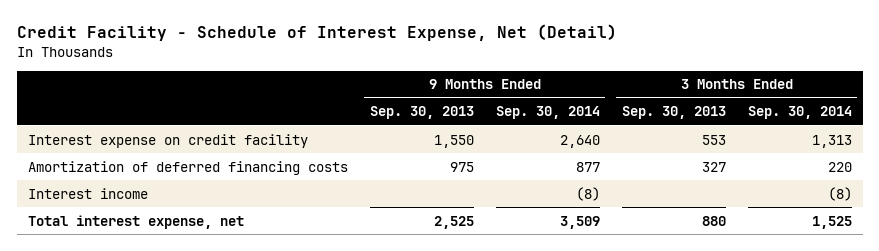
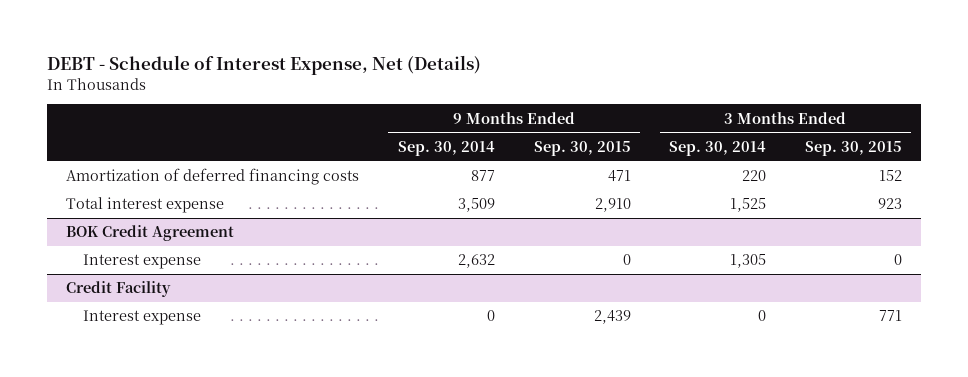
[16,24,617,42] Credit Facility - Schedule of Interest Expense, Net (Detail) -> [47,54,482,75] DEBT - Schedule of Interest Expense, Net (Details)
[369,106,474,120] Sep. 30, 2013 -> none
[621,106,726,120] Sep. 30, 2013 -> none
none -> [533,141,631,157] Sep. 30, 2015
none -> [804,141,902,157] Sep. 30, 2015
[27,133,308,148] Interest expense on credit facility -> none
[27,187,148,199] Interest income -> none
[27,214,244,229] Total interest expense, net -> [66,197,225,214] Total interest expense
none -> [66,225,235,242] BOK Credit Agreement
none -> [82,254,201,270] Interest expense
none -> [66,281,172,298] Credit Facility
none -> [82,310,201,326] Interest expense

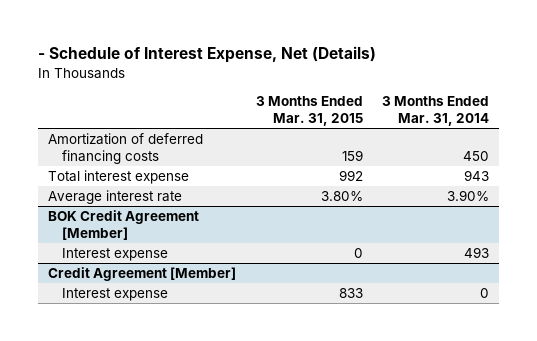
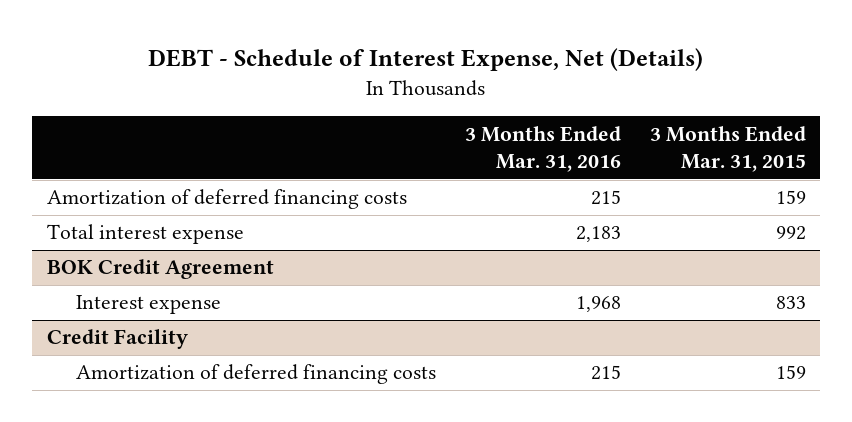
[38,46,377,64] - Schedule of Interest Expense, Net (Details) -> [148,47,704,71] DEBT - Schedule of Interest Expense, Net (Details)
[382,96,490,127] 3 Months Ended Mar. 31, 2014 -> none
none -> [464,125,621,173] 3 Months Ended Mar. 31, 2016
[48,190,183,205] Average interest rate -> none
[61,248,168,262] Interest expense -> none
[48,267,237,282] Credit Agreement [Member] -> none
[48,210,200,240] BOK Credit Agreement [Member] -> [46,259,274,280] BOK Credit Agreement
none -> [46,329,188,350] Credit Facility
none -> [76,364,437,385] Amortization of deferred financing costs

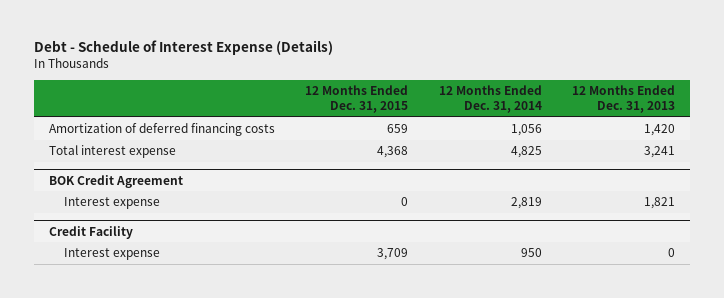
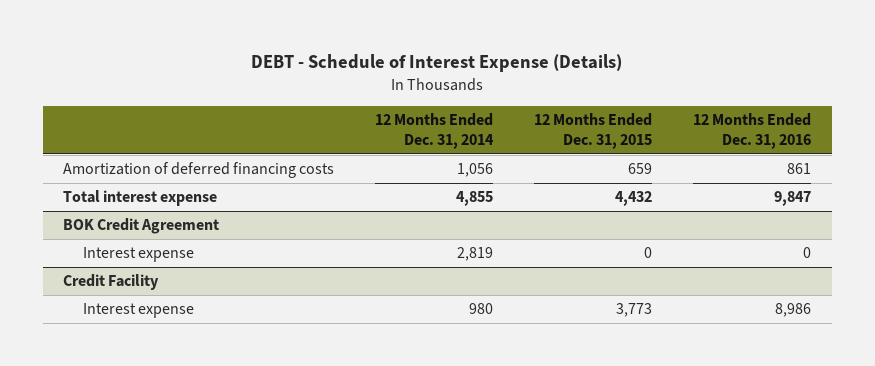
[34,40,334,56] Debt - Schedule of Interest Expense (Details) -> [251,53,623,72] DEBT - Schedule of Interest Expense (Details)
[571,85,675,114] 12 Months Ended Dec. 31, 2013 -> none
none -> [693,113,812,149] 12 Months Ended Dec. 31, 2016
[377,146,409,159] 4,368 -> [615,191,653,207] 4,432
[510,146,542,159] 4,825 -> [456,191,494,207] 4,855
[377,248,409,261] 3,709 -> [616,303,653,318] 3,773
[520,248,542,258] 950 -> [469,303,494,315] 980

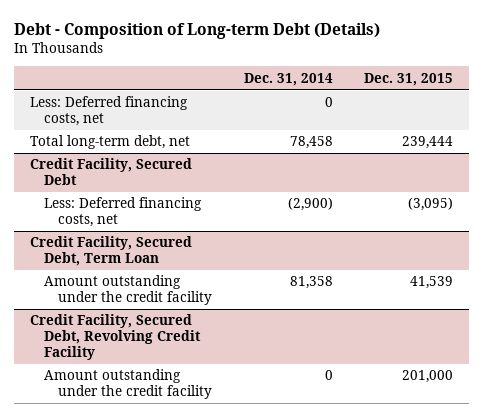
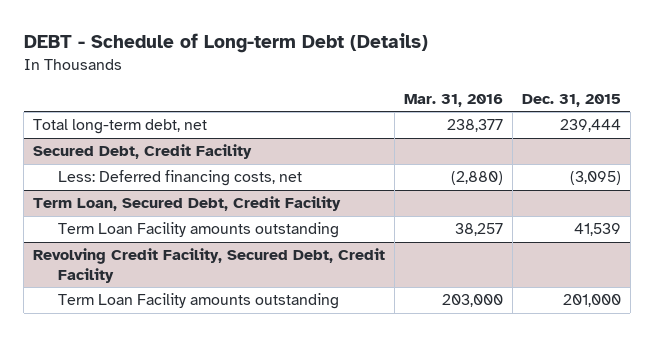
[14,22,381,39] Debt - Composition of Long-term Debt (Details) -> [23,33,428,54] DEBT - Schedule of Long-term Debt (Details)
[243,72,333,86] Dec. 31, 2014 -> none
none -> [403,93,503,107] Mar. 31, 2016
[29,96,188,127] Less: Deferred financing costs, net -> none
[29,158,192,186] Credit Facility, Secured Debt -> [32,144,252,160] Secured Debt, Credit Facility
[44,369,213,400] Amount outstanding under the credit facility -> none
[29,236,192,267] Credit Facility, Secured Debt, Term Loan -> [32,196,341,212] Term Loan, Secured Debt, Credit Facility
[44,275,213,306] Amount outstanding under the credit facility -> [57,222,339,239] Term Loan Facility amounts outstanding
[29,314,202,361] Credit Facility, Secured Debt, Revolving Credit Facility -> [32,248,385,283] Revolving Credit Facility, Secured Debt, Credit Facility
none -> [57,293,339,310] Term Loan Facility amounts outstanding

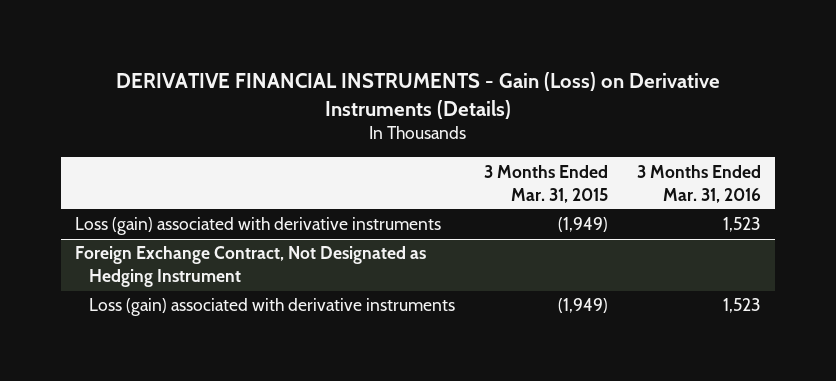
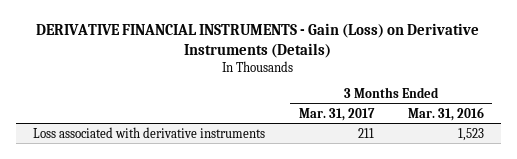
[483,164,608,203] 3 Months Ended Mar. 31, 2015 -> none
none -> [298,107,375,121] Mar. 31, 2017
[75,246,427,288] Foreign Exchange Contract, Not Designated as Hedging Instrument -> none
[88,298,455,317] Loss (gain) associated with derivative instruments -> none
[75,217,442,236] Loss (gain) associated with derivative instruments -> [33,126,266,138] Loss associated with derivative instruments

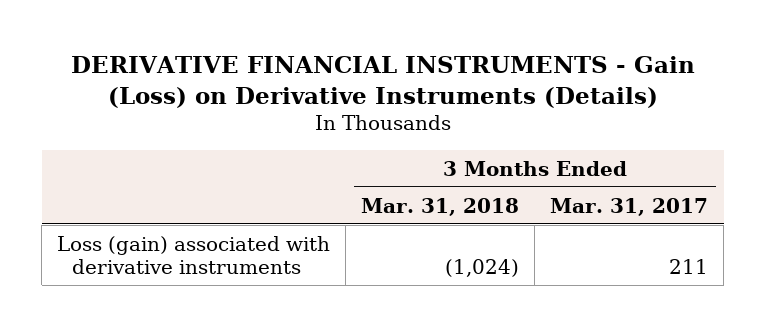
[407,106,484,121] Mar. 31, 2016 -> none
none -> [361,197,520,216] Mar. 31, 2018
[33,126,266,138] Loss associated with derivative instruments -> [57,235,331,274] Loss (gain) associated with derivative instruments

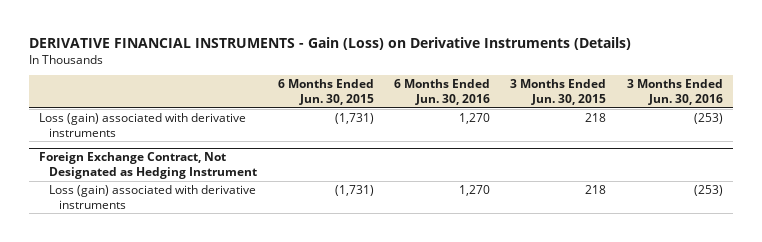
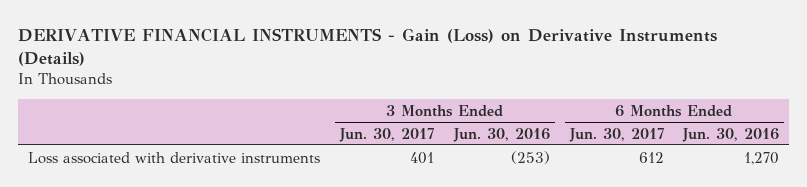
[277,79,374,105] 6 Months Ended Jun. 30, 2015 -> none
[510,79,607,105] 3 Months Ended Jun. 30, 2015 -> none
none -> [338,127,434,142] Jun. 30, 2017
none -> [568,127,664,142] Jun. 30, 2017
[39,152,258,179] Foreign Exchange Contract, Not Designated as Hedging Instrument -> none
[49,185,257,209] Loss (gain) associated with derivative instruments -> none
[39,113,247,137] Loss (gain) associated with derivative instruments -> [27,151,320,164] Loss associated with derivative instruments

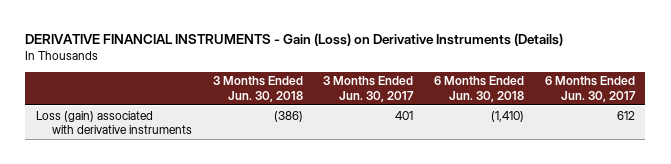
[452,127,550,142] Jun. 30, 2016 -> none
[682,127,780,142] Jun. 30, 2016 -> none
none -> [212,76,303,102] 3 Months Ended Jun. 30, 2018
none -> [434,76,525,102] 6 Months Ended Jun. 30, 2018
[27,151,320,164] Loss associated with derivative instruments -> [35,110,192,135] Loss (gain) associated with derivative instruments

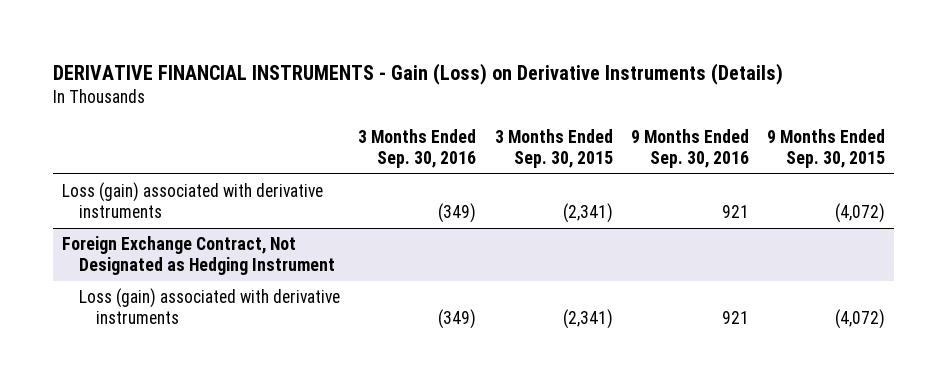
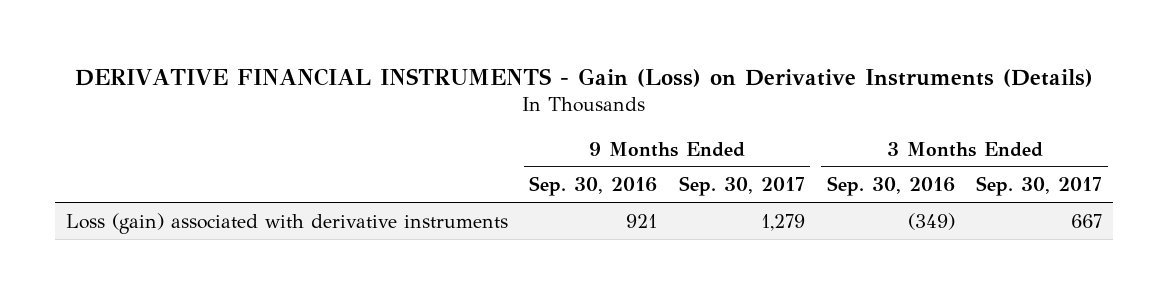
[494,129,613,168] 3 Months Ended Sep. 30, 2015 -> none
[766,129,885,168] 9 Months Ended Sep. 30, 2015 -> none
none -> [679,176,806,197] Sep. 30, 2017
none -> [976,176,1103,197] Sep. 30, 2017
[62,236,336,275] Foreign Exchange Contract, Not Designated as Hedging Instrument -> none
[79,288,341,324] Loss (gain) associated with derivative instruments -> none

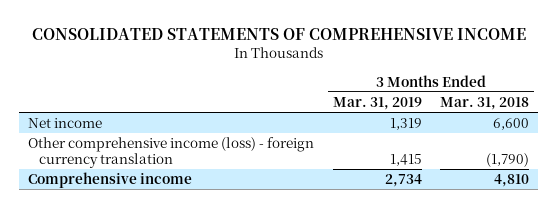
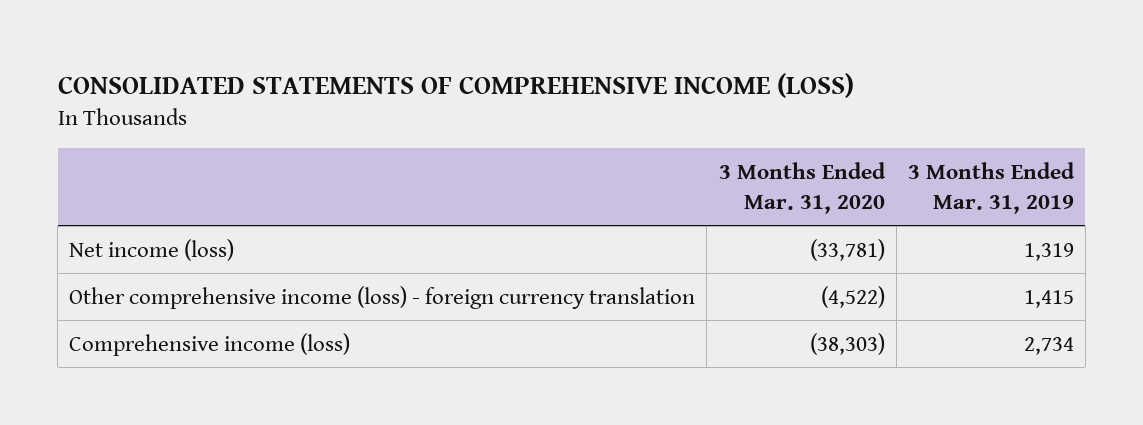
[31,28,526,41] CONSOLIDATED STATEMENTS OF COMPREHENSIVE INCOME -> [57,72,854,98] CONSOLIDATED STATEMENTS OF COMPREHENSIVE INCOME (LOSS)
[440,96,530,110] Mar. 31, 2018 -> none
none -> [718,161,886,214] 3 Months Ended Mar. 31, 2020
[28,117,103,128] Net income -> [69,238,235,261] Net income (loss)
[28,171,193,188] Comprehensive income -> [69,332,351,356] Comprehensive income (loss)

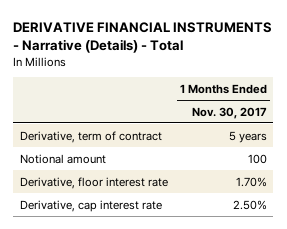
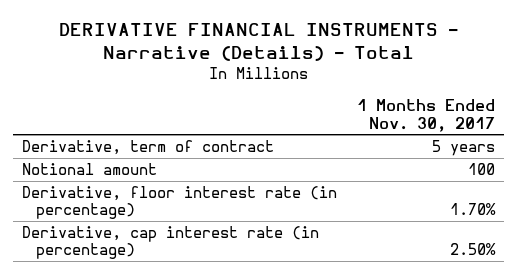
[19,176,168,189] Derivative, floor interest rate -> [22,186,338,220] Derivative, floor interest rate (in percentage)
[19,199,162,212] Derivative, cap interest rate -> [22,226,320,260] Derivative, cap interest rate (in percentage)

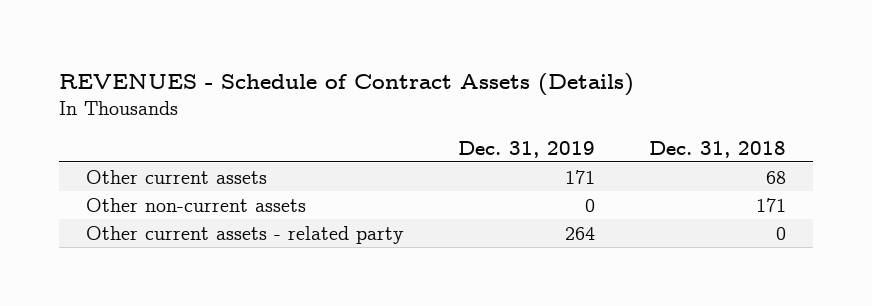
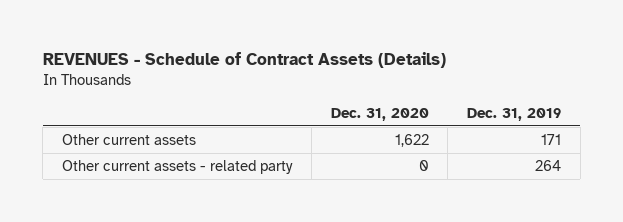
[649,140,787,158] Dec. 31, 2018 -> none
none -> [330,107,429,121] Dec. 31, 2020
[85,197,306,212] Other non-current assets -> none

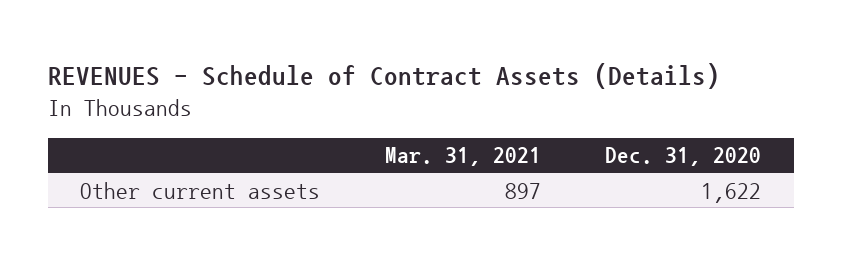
[467,107,562,121] Dec. 31, 2019 -> none
none -> [384,147,541,167] Mar. 31, 2021
[62,159,294,174] Other current assets - related party -> none

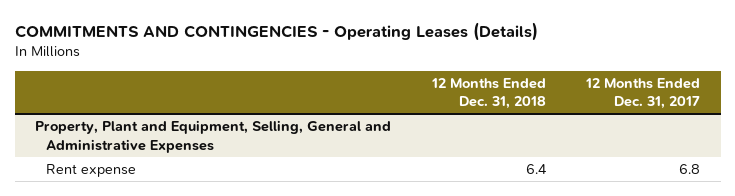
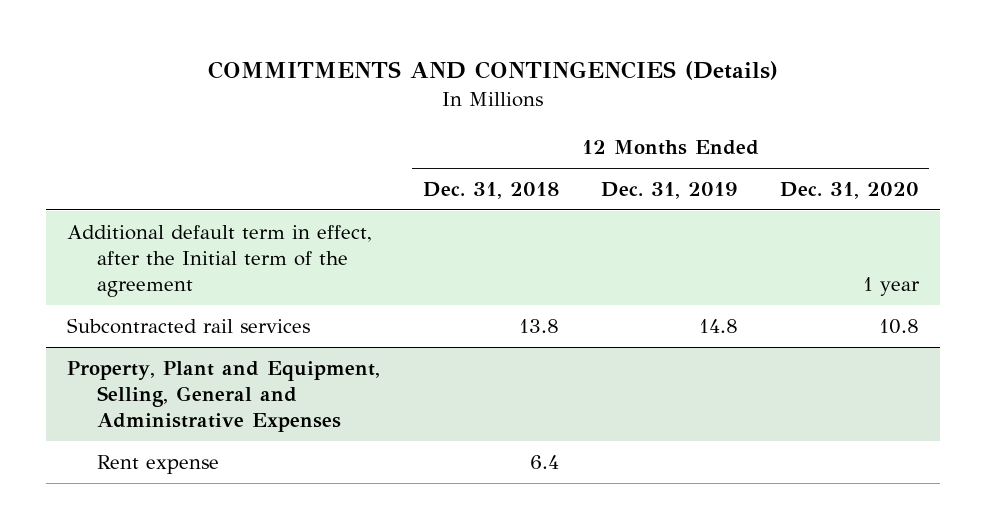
[14,21,538,41] COMMITMENTS AND CONTINGENCIES - Operating Leases (Details) -> [208,61,779,81] COMMITMENTS AND CONTINGENCIES (Details)
[585,77,701,110] 12 Months Ended Dec. 31, 2017 -> none
none -> [600,182,738,200] Dec. 31, 2019
none -> [779,182,919,200] Dec. 31, 2020
none -> [67,224,373,297] Additional default term in effect, after the Initial term of the agreement
none -> [67,317,311,334] Subcontracted rail services

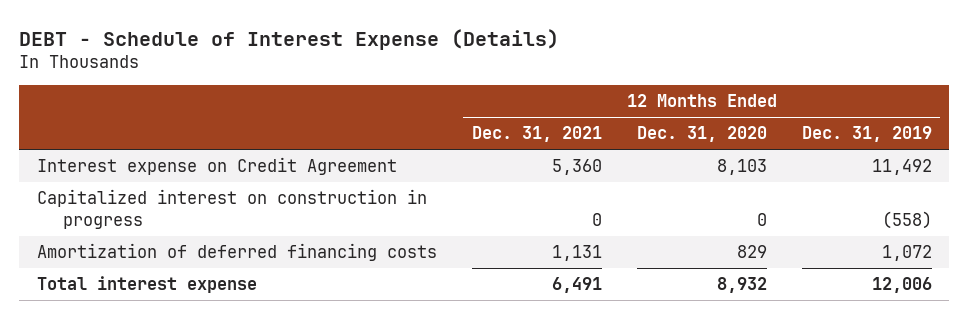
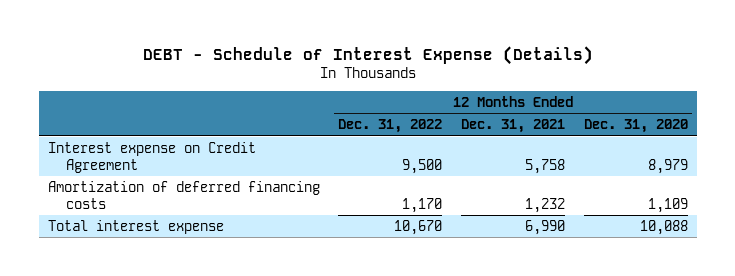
[801,126,932,143] Dec. 31, 2019 -> none
none -> [338,119,443,134] Dec. 31, 2022
[36,189,427,229] Capitalized interest on construction in progress -> none
[551,159,602,176] 5,360 -> [525,158,566,174] 5,758
[716,159,767,176] 8,103 -> [647,158,688,174] 8,979
[551,245,602,262] 1,131 -> [525,197,566,213] 1,232
[736,245,767,259] 829 -> [647,197,688,213] 1,109
[551,277,602,294] 6,491 -> [525,219,566,235] 6,990
[716,277,767,294] 8,932 -> [639,219,688,235] 10,088

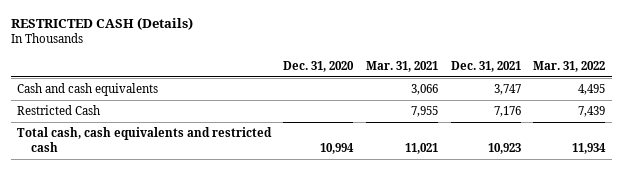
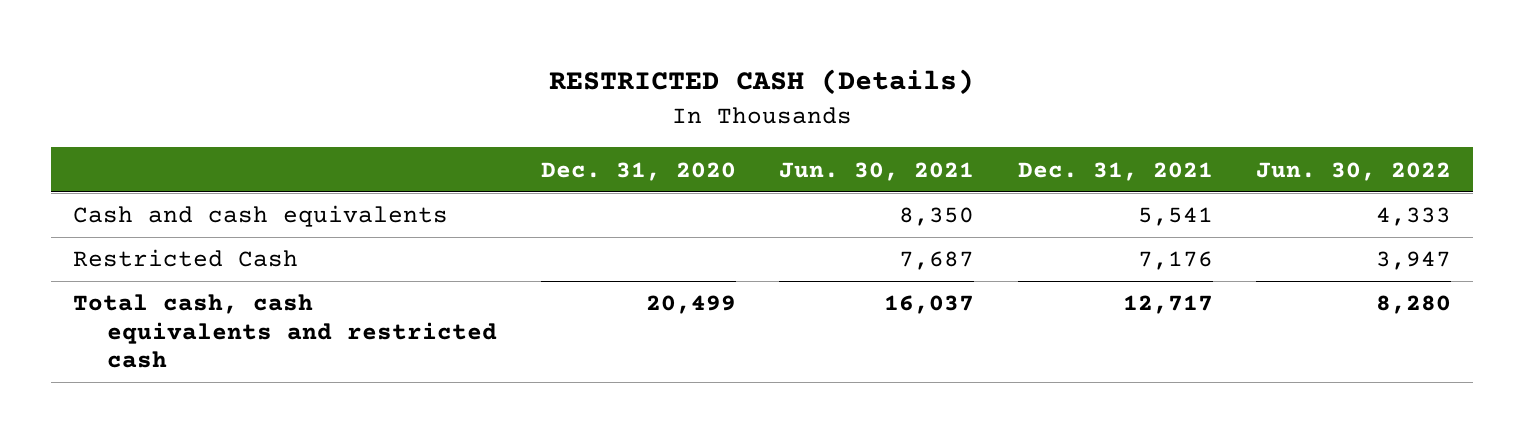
[366,60,439,72] Mar. 31, 2021 -> none
[533,60,606,72] Mar. 31, 2022 -> none
none -> [779,161,975,181] Jun. 30, 2021
none -> [1255,161,1451,181] Jun. 30, 2022
[493,84,521,96] 3,747 -> [1137,207,1213,227] 5,541
[320,142,355,154] 10,994 -> [645,295,736,315] 20,499
[487,142,521,154] 10,923 -> [1122,295,1213,315] 12,717

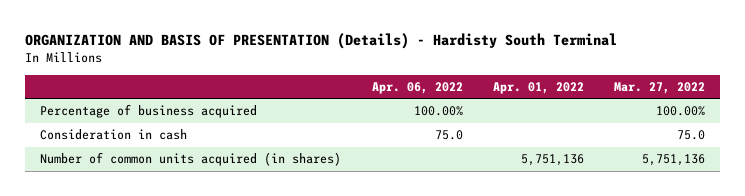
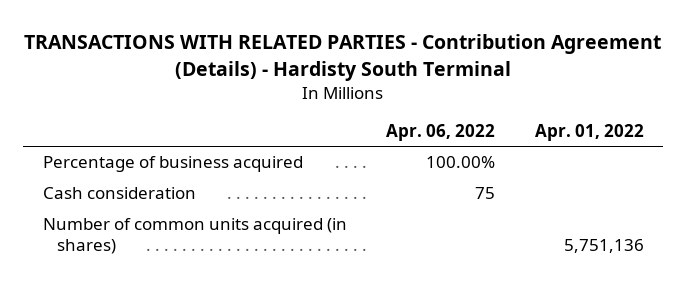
[25,32,618,49] ORGANIZATION AND BASIS OF PRESENTATION (Details) - Hardisty South Terminal -> [24,34,662,81] TRANSACTIONS WITH RELATED PARTIES - Contribution Agreement (Details) - Hardisty South Terminal
[614,82,706,95] Mar. 27, 2022 -> none
[40,129,188,141] Consideration in cash -> [42,187,196,200] Cash consideration
[434,130,463,141] 75.0 -> [475,187,496,200] 75

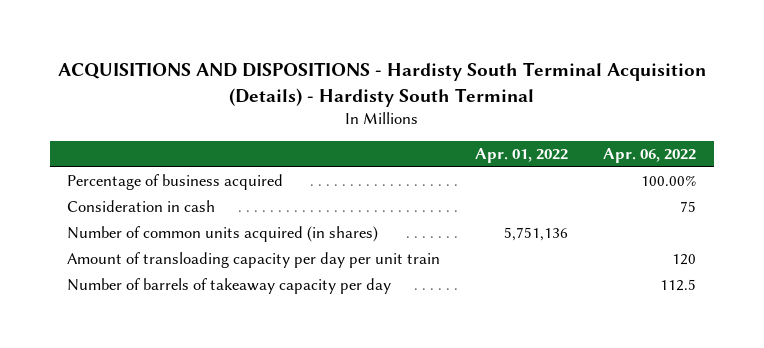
[24,34,662,81] TRANSACTIONS WITH RELATED PARTIES - Contribution Agreement (Details) - Hardisty South Terminal -> [57,61,706,107] ACQUISITIONS AND DISPOSITIONS - Hardisty South Terminal Acquisition (Details) - Hardisty South Terminal
[42,187,196,200] Cash consideration -> [67,200,216,213] Consideration in cash
none -> [67,252,441,269] Amount of transloading capacity per day per unit train
none -> [67,278,392,295] Number of barrels of takeaway capacity per day

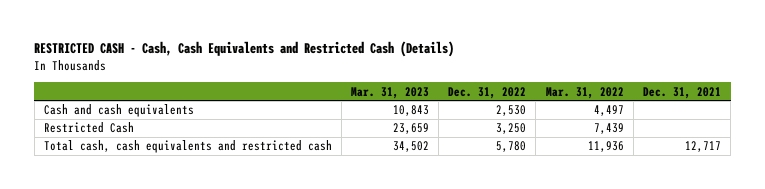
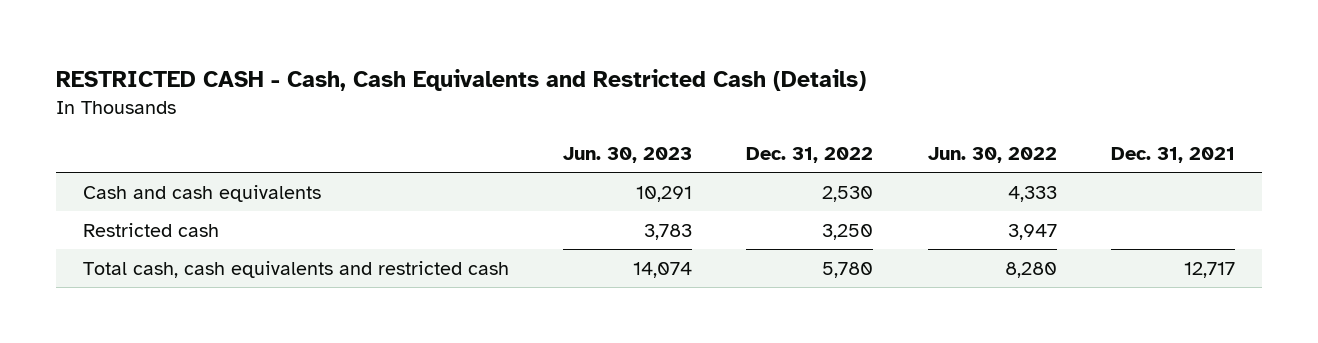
[351,86,430,99] Mar. 31, 2023 -> none
[545,86,624,99] Mar. 31, 2022 -> none
none -> [563,147,693,164] Jun. 30, 2023
none -> [927,147,1057,164] Jun. 30, 2022
[43,122,134,134] Restricted Cash -> [83,222,220,237] Restricted cash

